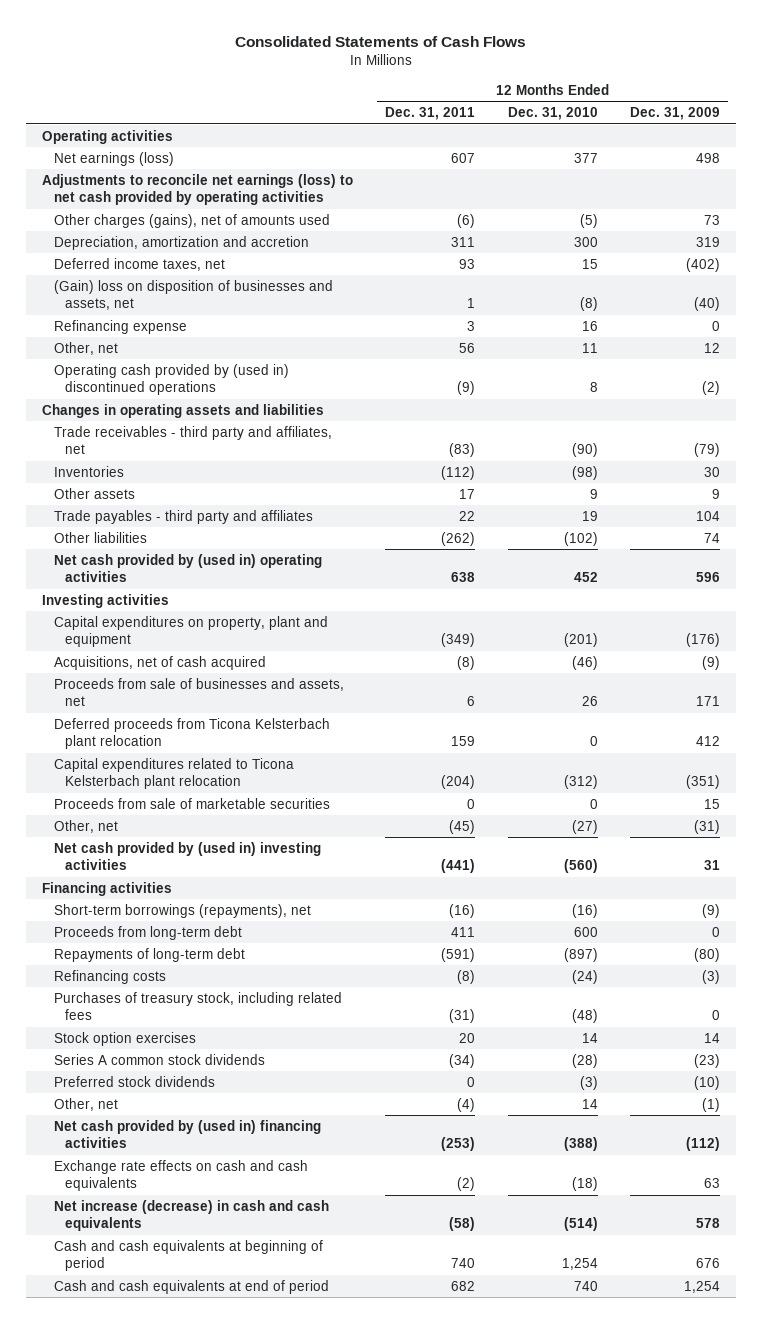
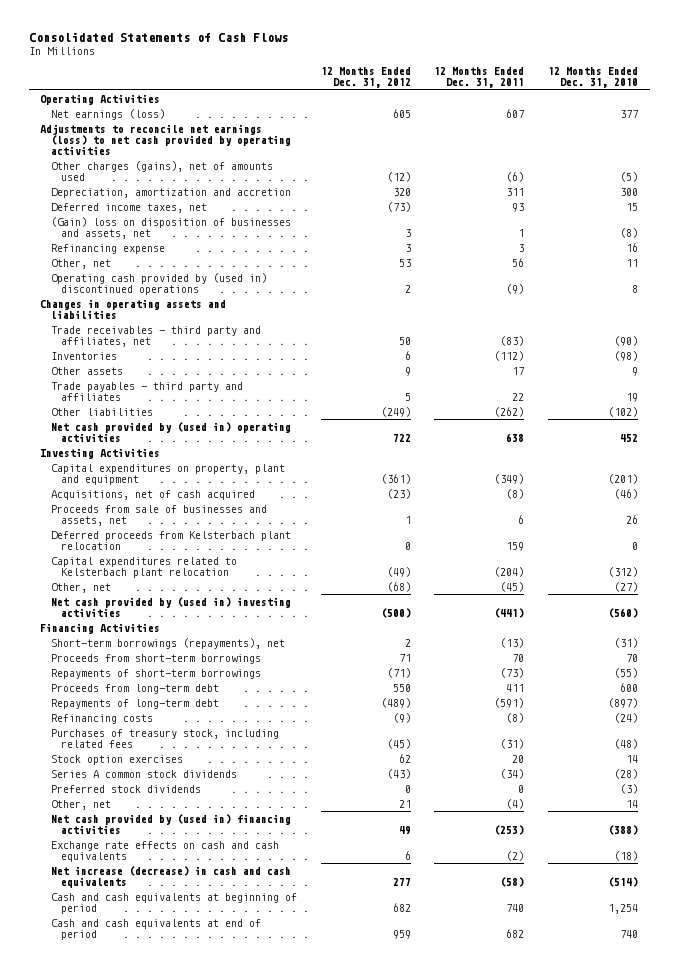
[629,107,720,121] Dec. 31, 2009 -> none
none -> [320,67,411,89] 12 Months Ended Dec. 31, 2012
[42,129,174,144] Operating activities -> [40,93,161,105] Operating Activities
[42,593,170,608] Investing activities -> [40,447,161,459] Investing Activities
[53,797,330,809] Proceeds from sale of marketable securities -> none
[53,717,330,750] Deferred proceeds from Ticona Kelsterbach plant relocation -> [50,530,291,550] Deferred proceeds from Kelsterbach plant relocation
[53,757,294,790] Capital expenditures related to Ticona Kelsterbach plant relocation -> [50,556,237,578] Capital expenditures related to Kelsterbach plant relocation
[42,881,173,896] Financing activities -> [40,622,161,634] Financing Activities
[449,903,476,918] (16) -> [500,637,525,648] (13)
[571,903,598,918] (16) -> [614,637,639,648] (31)
none -> [50,653,261,664] Proceeds from short-term borrowings
none -> [50,668,261,679] Repayments of short-term borrowings

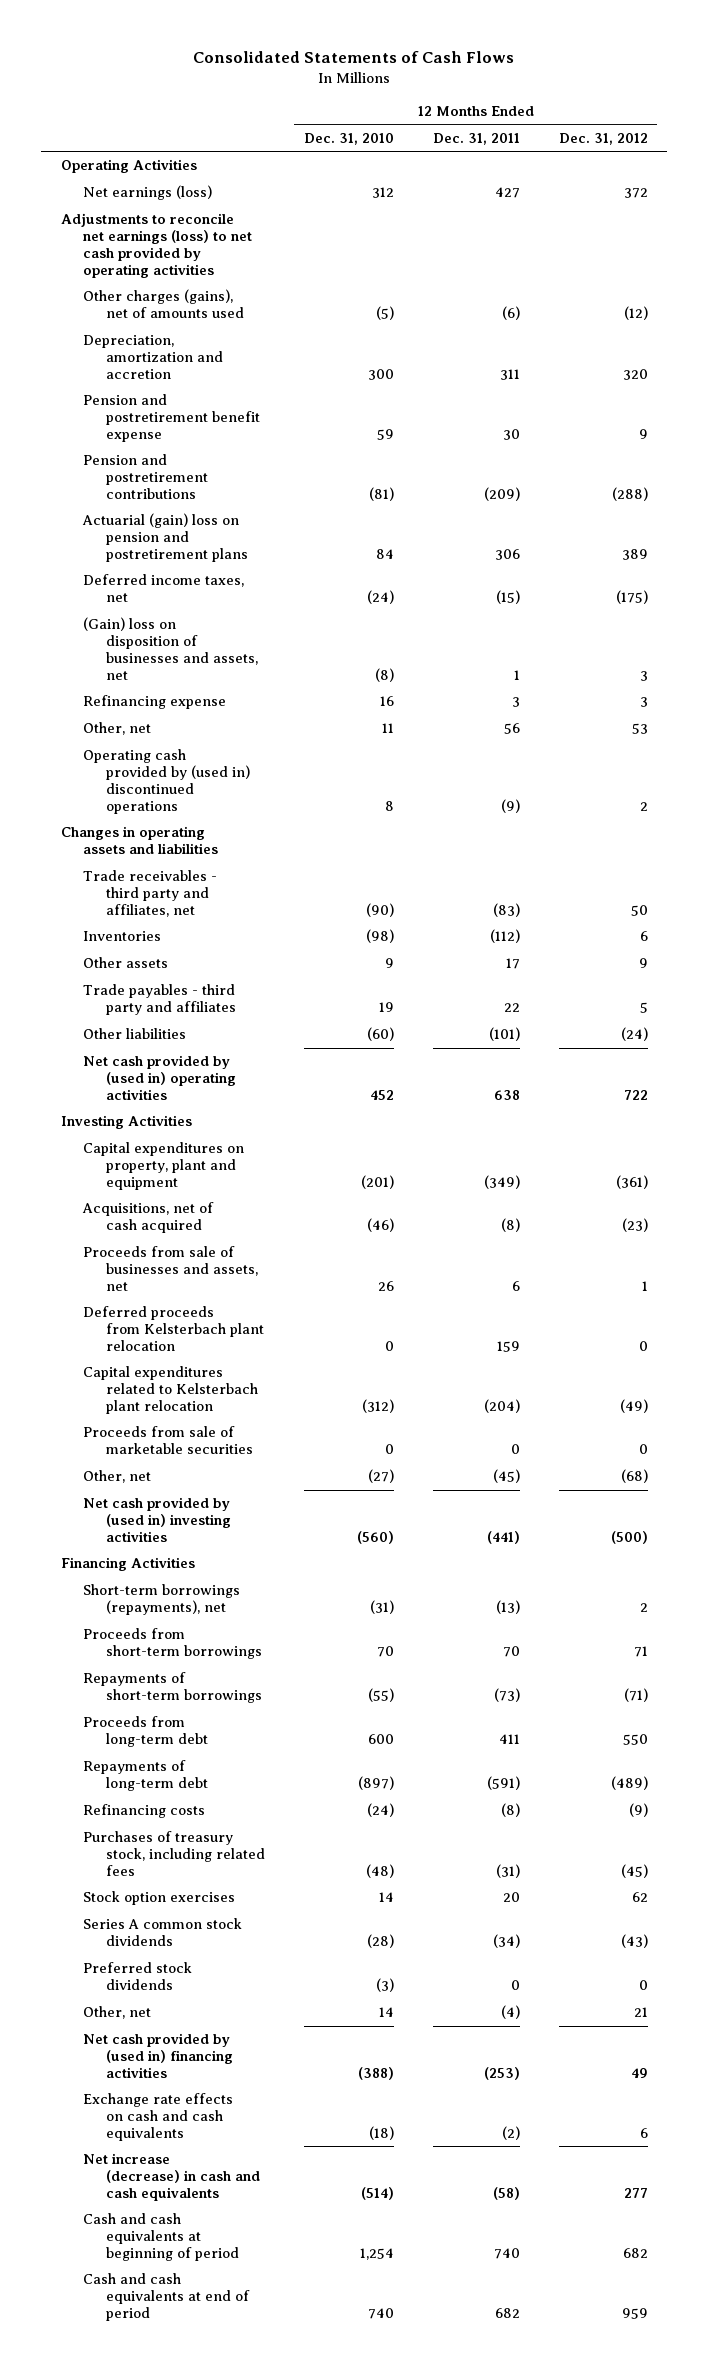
[392,108,411,118] 605 -> [623,188,648,199] 372
[506,108,525,118] 607 -> [494,187,520,199] 427
[620,109,639,118] 377 -> [371,187,394,199] 312
none -> [83,394,260,442] Pension and postretirement benefit expense
none -> [83,454,208,499] Pension and postretirement contributions
none -> [82,513,248,562] Actuarial (gain) loss on pension and postretirement plans
[386,201,411,212] (73) -> [615,590,648,605] (175)
[512,202,525,212] 93 -> [495,590,520,605] (15)
[626,202,639,211] 15 -> [366,590,394,605] (24)
[380,406,411,417] (249) -> [620,1027,648,1042] (24)
[494,406,525,417] (262) -> [488,1027,520,1042] (101)
[608,406,639,417] (102) -> [366,1027,394,1042] (60)
none -> [83,1426,253,1455] Proceeds from sale of marketable securities

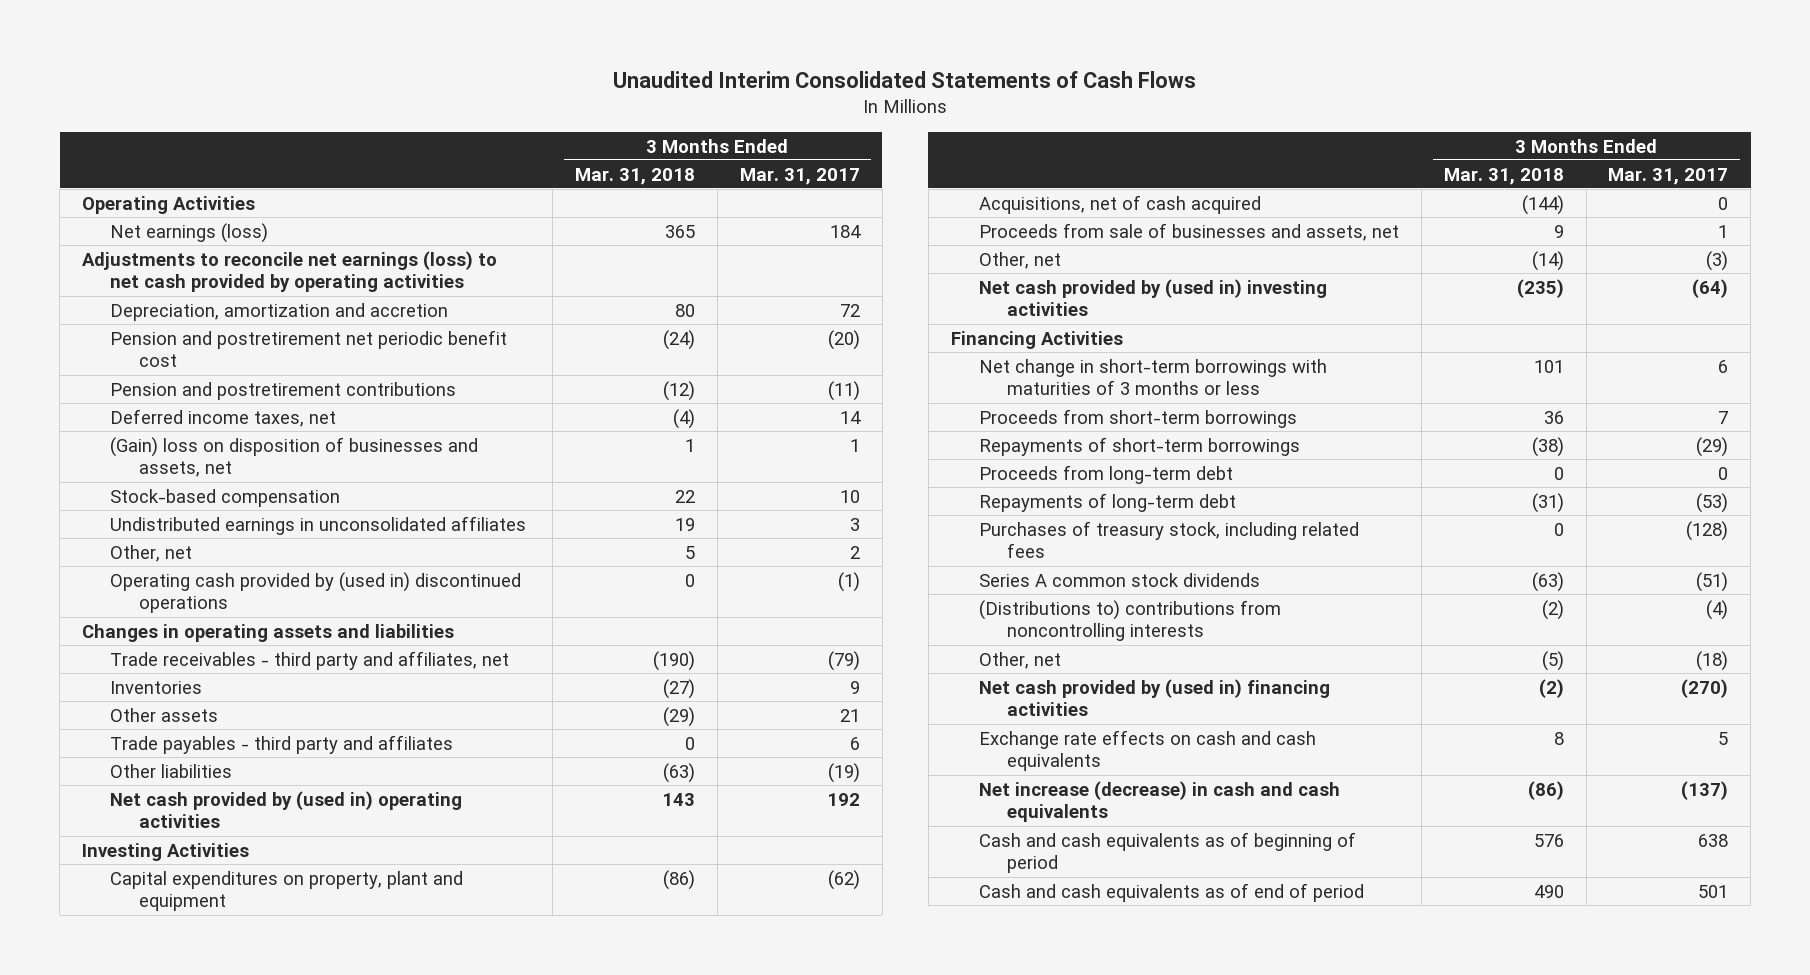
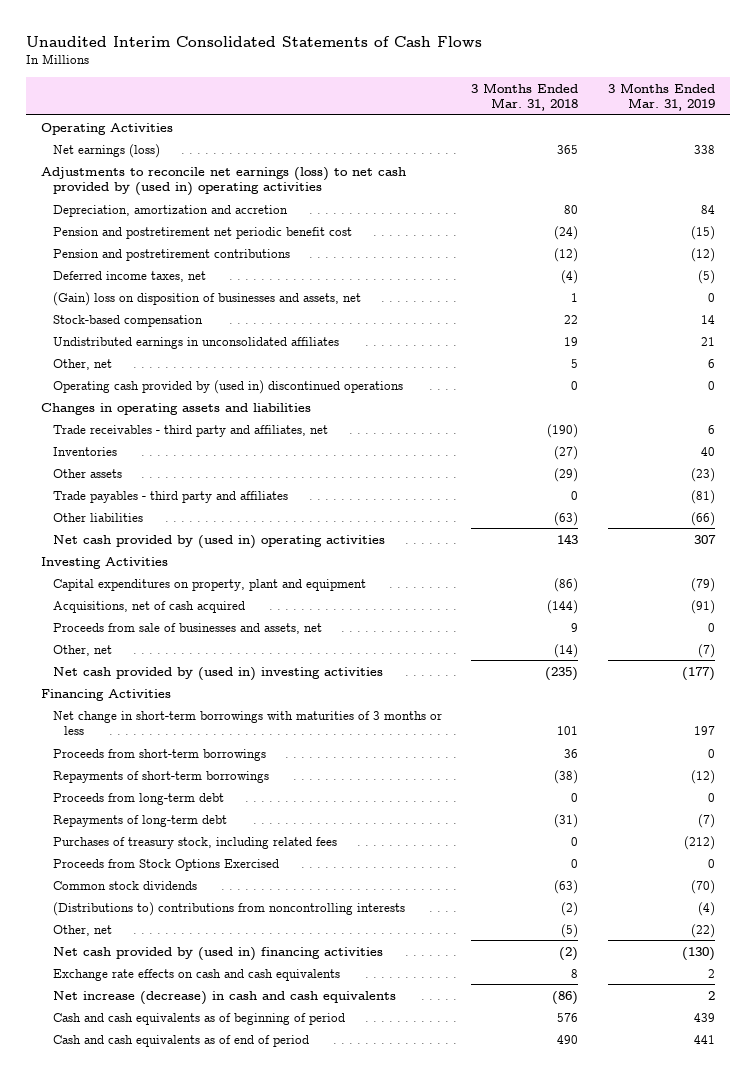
[739,167,860,185] Mar. 31, 2017 -> none
none -> [608,82,716,112] 3 Months Ended Mar. 31, 2019
[82,250,498,293] Adjustments to reconcile net earnings (loss) to net cash provided by operating activities -> [41,166,407,196] Adjustments to reconcile net earnings (loss) to net cash provided by (used in) operating activities
none -> [52,858,279,871] Proceeds from Stock Options Exercised
[979,572,1261,587] Series A common stock dividends -> [52,880,197,890] Common stock dividends

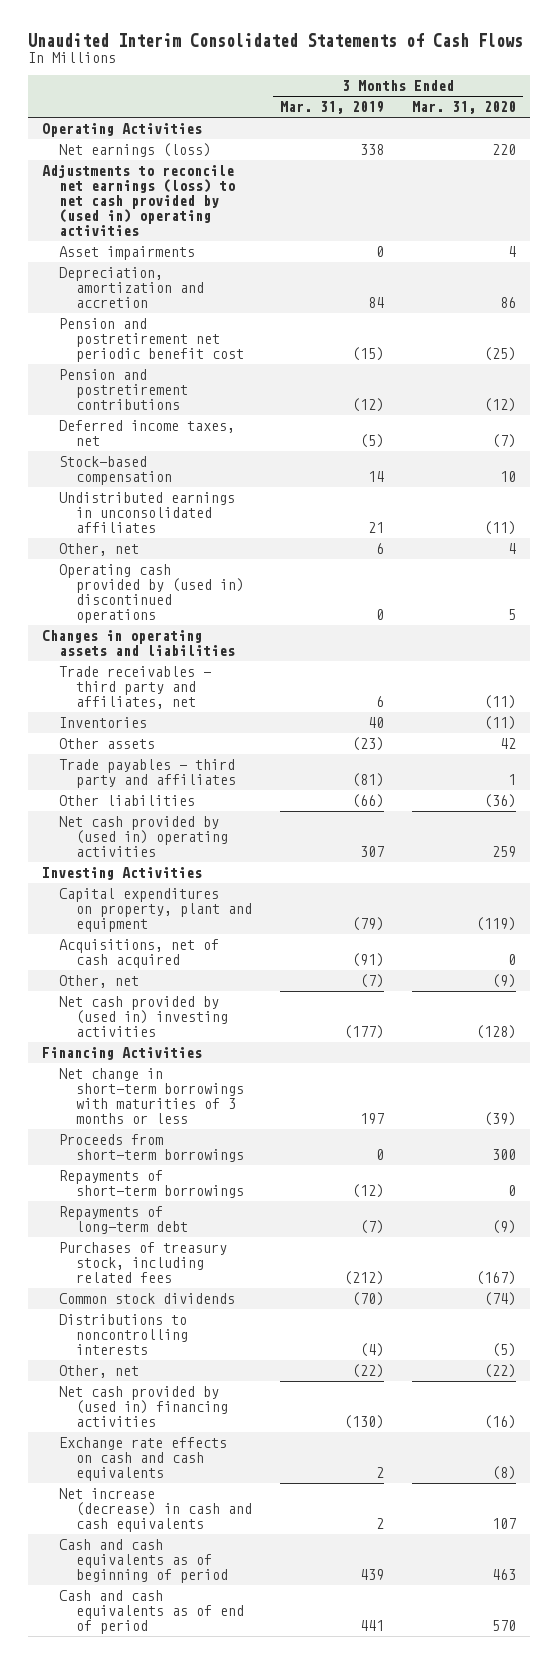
[471,82,579,112] 3 Months Ended Mar. 31, 2018 -> none
none -> [411,101,516,115] Mar. 31, 2020
none -> [58,246,195,261] Asset impairments
[52,291,361,306] (Gain) loss on disposition of businesses and assets, net -> none
[52,622,322,634] Proceeds from sale of businesses and assets, net -> none
[52,792,224,805] Proceeds from long-term debt -> none
[52,858,279,871] Proceeds from Stock Options Exercised -> none
[52,901,405,916] (Distributions to) contributions from noncontrolling interests -> [58,1314,188,1356] Distributions to noncontrolling interests

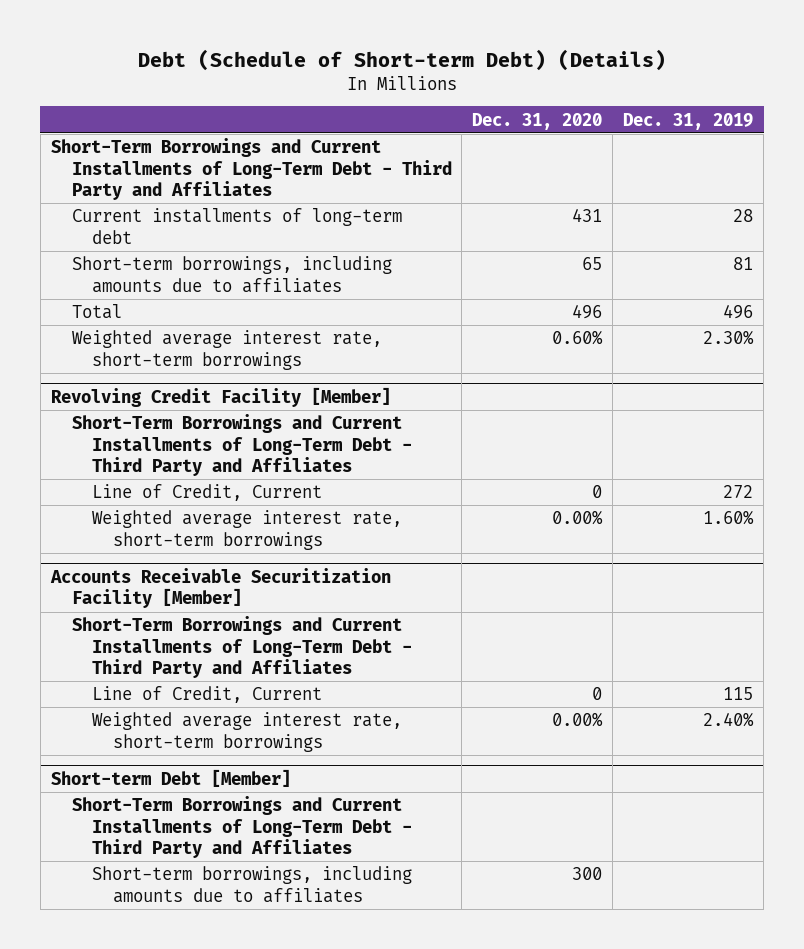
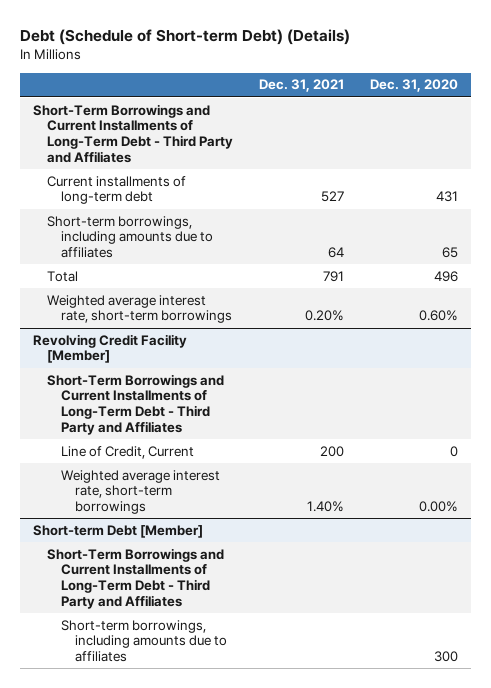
[623,112,754,130] Dec. 31, 2019 -> none
none -> [259,79,345,93] Dec. 31, 2021
[49,567,391,609] Accounts Receivable Securitization Facility [Member] -> none
[71,616,413,679] Short-Term Borrowings and Current Installments of Long-Term Debt - Third Party and Affiliates -> none
[92,686,323,704] Line of Credit, Current -> none
[92,712,403,752] Weighted average interest rate, short-term borrowings -> none

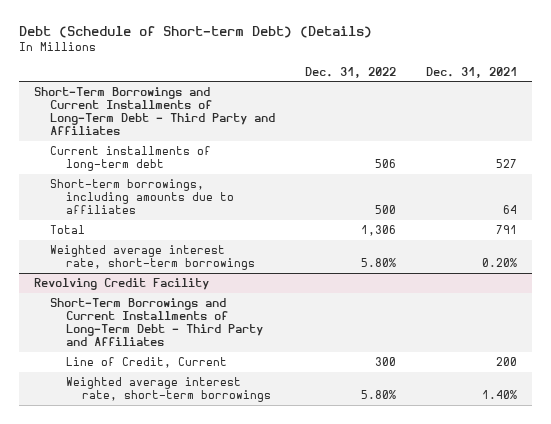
[370,79,459,93] Dec. 31, 2020 -> none
none -> [305,66,397,78] Dec. 31, 2022
[32,333,187,364] Revolving Credit Facility [Member] -> [34,278,210,291] Revolving Credit Facility
[32,524,203,538] Short-term Debt [Member] -> none
[46,547,224,610] Short-Term Borrowings and Current Installments of Long-Term Debt - Third Party and Affiliates -> none
[61,619,228,663] Short-term borrowings, including amounts due to affiliates -> none

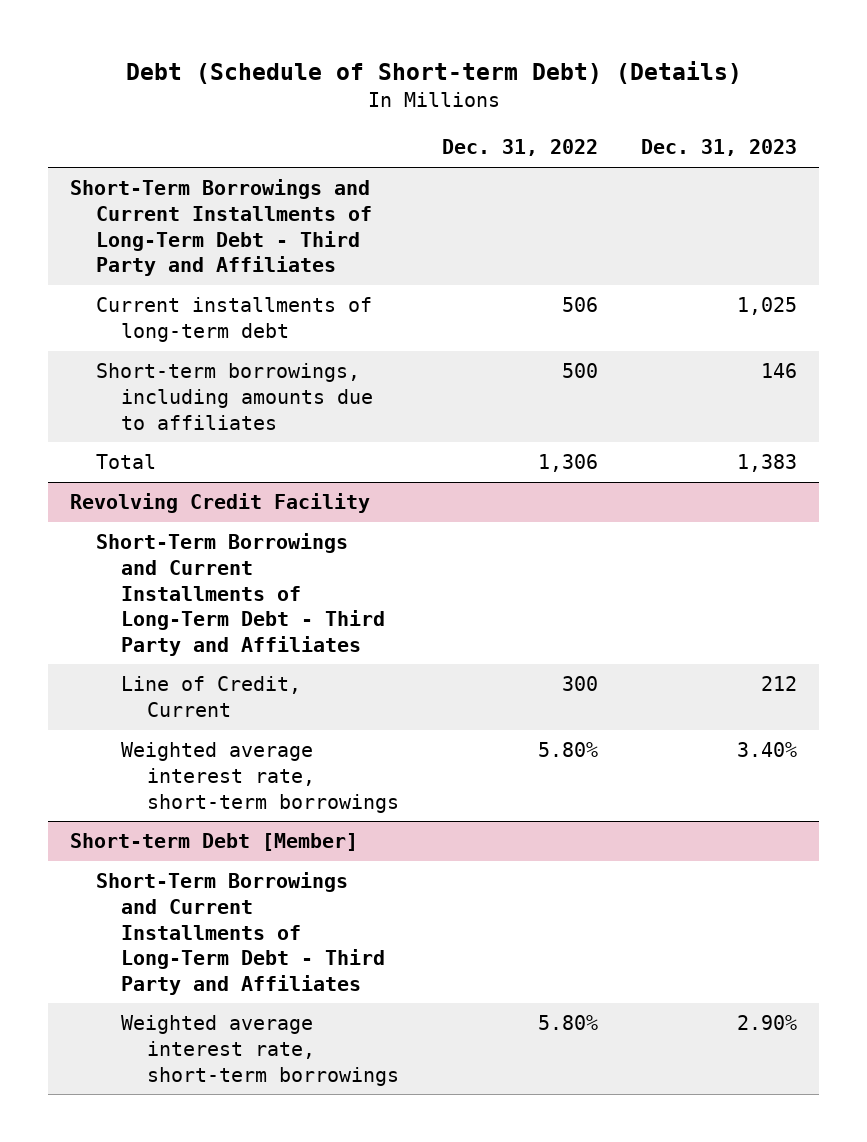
[426,66,518,78] Dec. 31, 2021 -> none
none -> [641,139,798,157] Dec. 31, 2023
[49,245,255,271] Weighted average interest rate, short-term borrowings -> none
none -> [70,833,359,852] Short-term Debt [Member]
none -> [95,872,386,995] Short-Term Borrowings and Current Installments of Long-Term Debt - Third Party and Affiliates
none -> [121,1015,399,1086] Weighted average interest rate, short-term borrowings

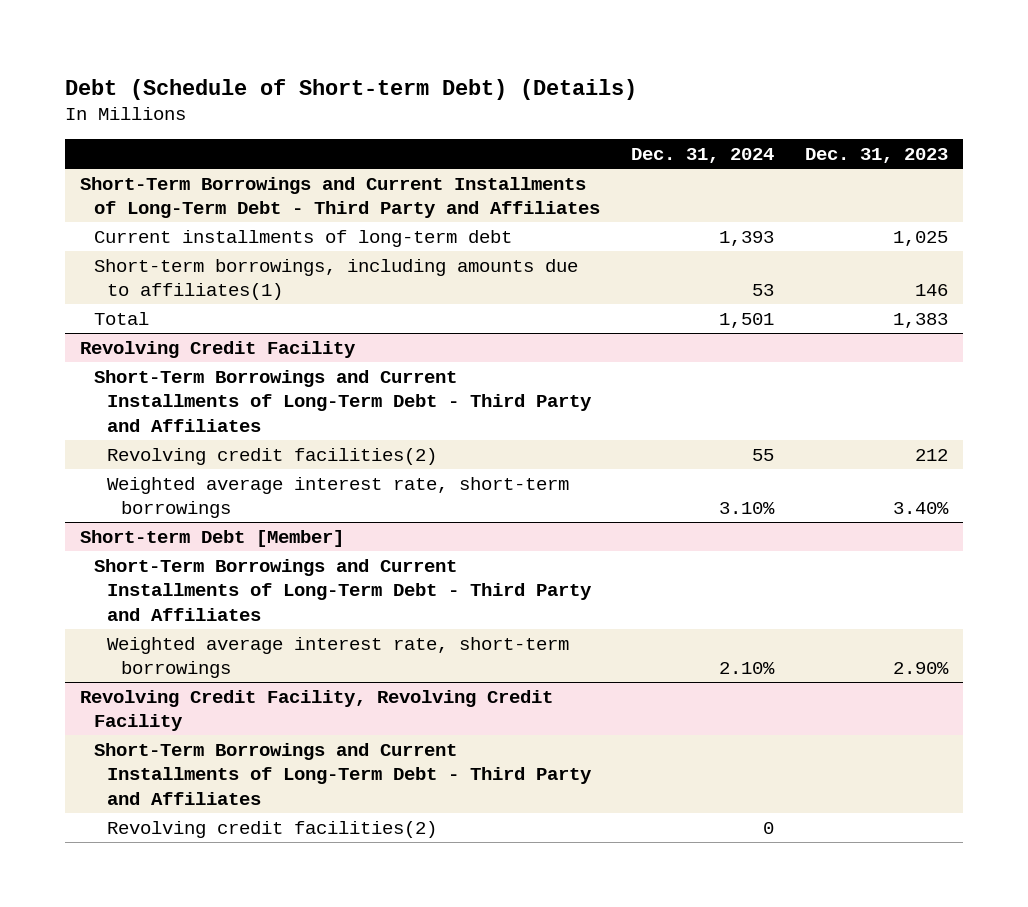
[442,139,599,157] Dec. 31, 2022 -> none
none -> [630,148,774,164] Dec. 31, 2024
[95,363,374,430] Short-term borrowings, including amounts due to affiliates -> [93,258,578,301] Short-term borrowings, including amounts due to affiliates(1)
[121,676,302,717] Line of Credit, Current -> [107,447,438,465] Revolving credit facilities(2)
none -> [80,689,554,732] Revolving Credit Facility, Revolving Credit Facility
none -> [93,742,593,805] Short-Term Borrowings and Current Installments of Long-Term Debt - Third Party and Affiliates
none -> [107,820,438,838] Revolving credit facilities(2)

